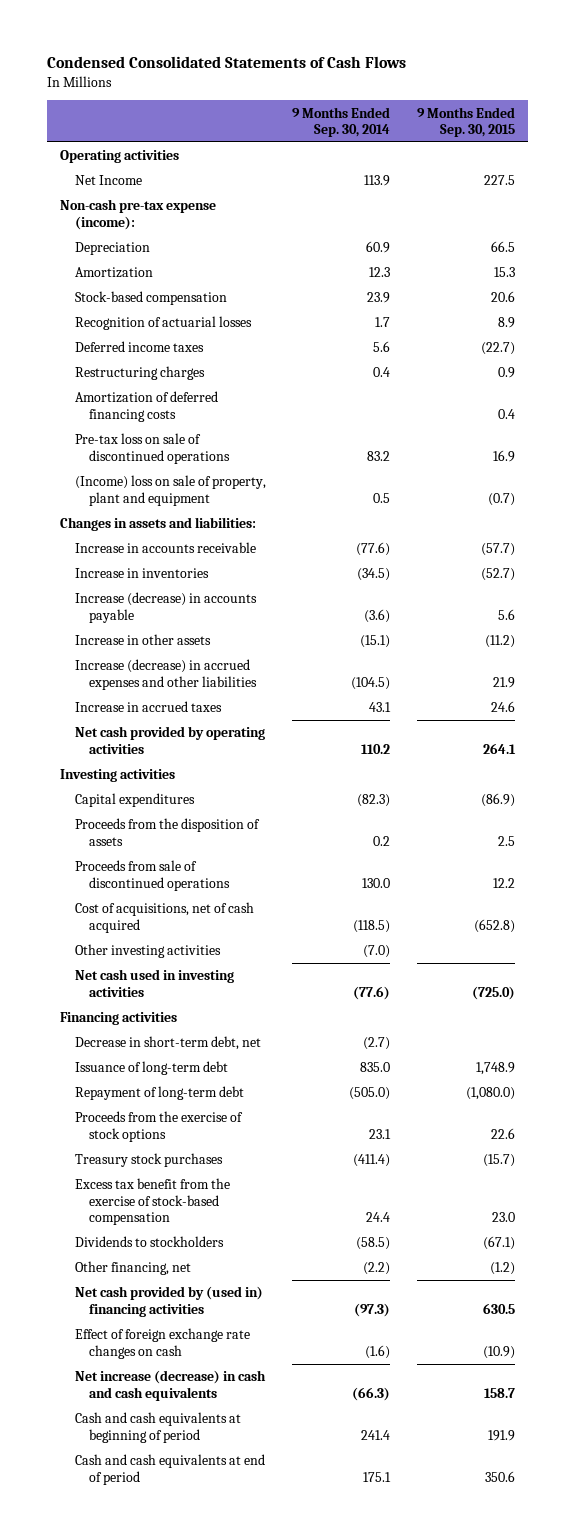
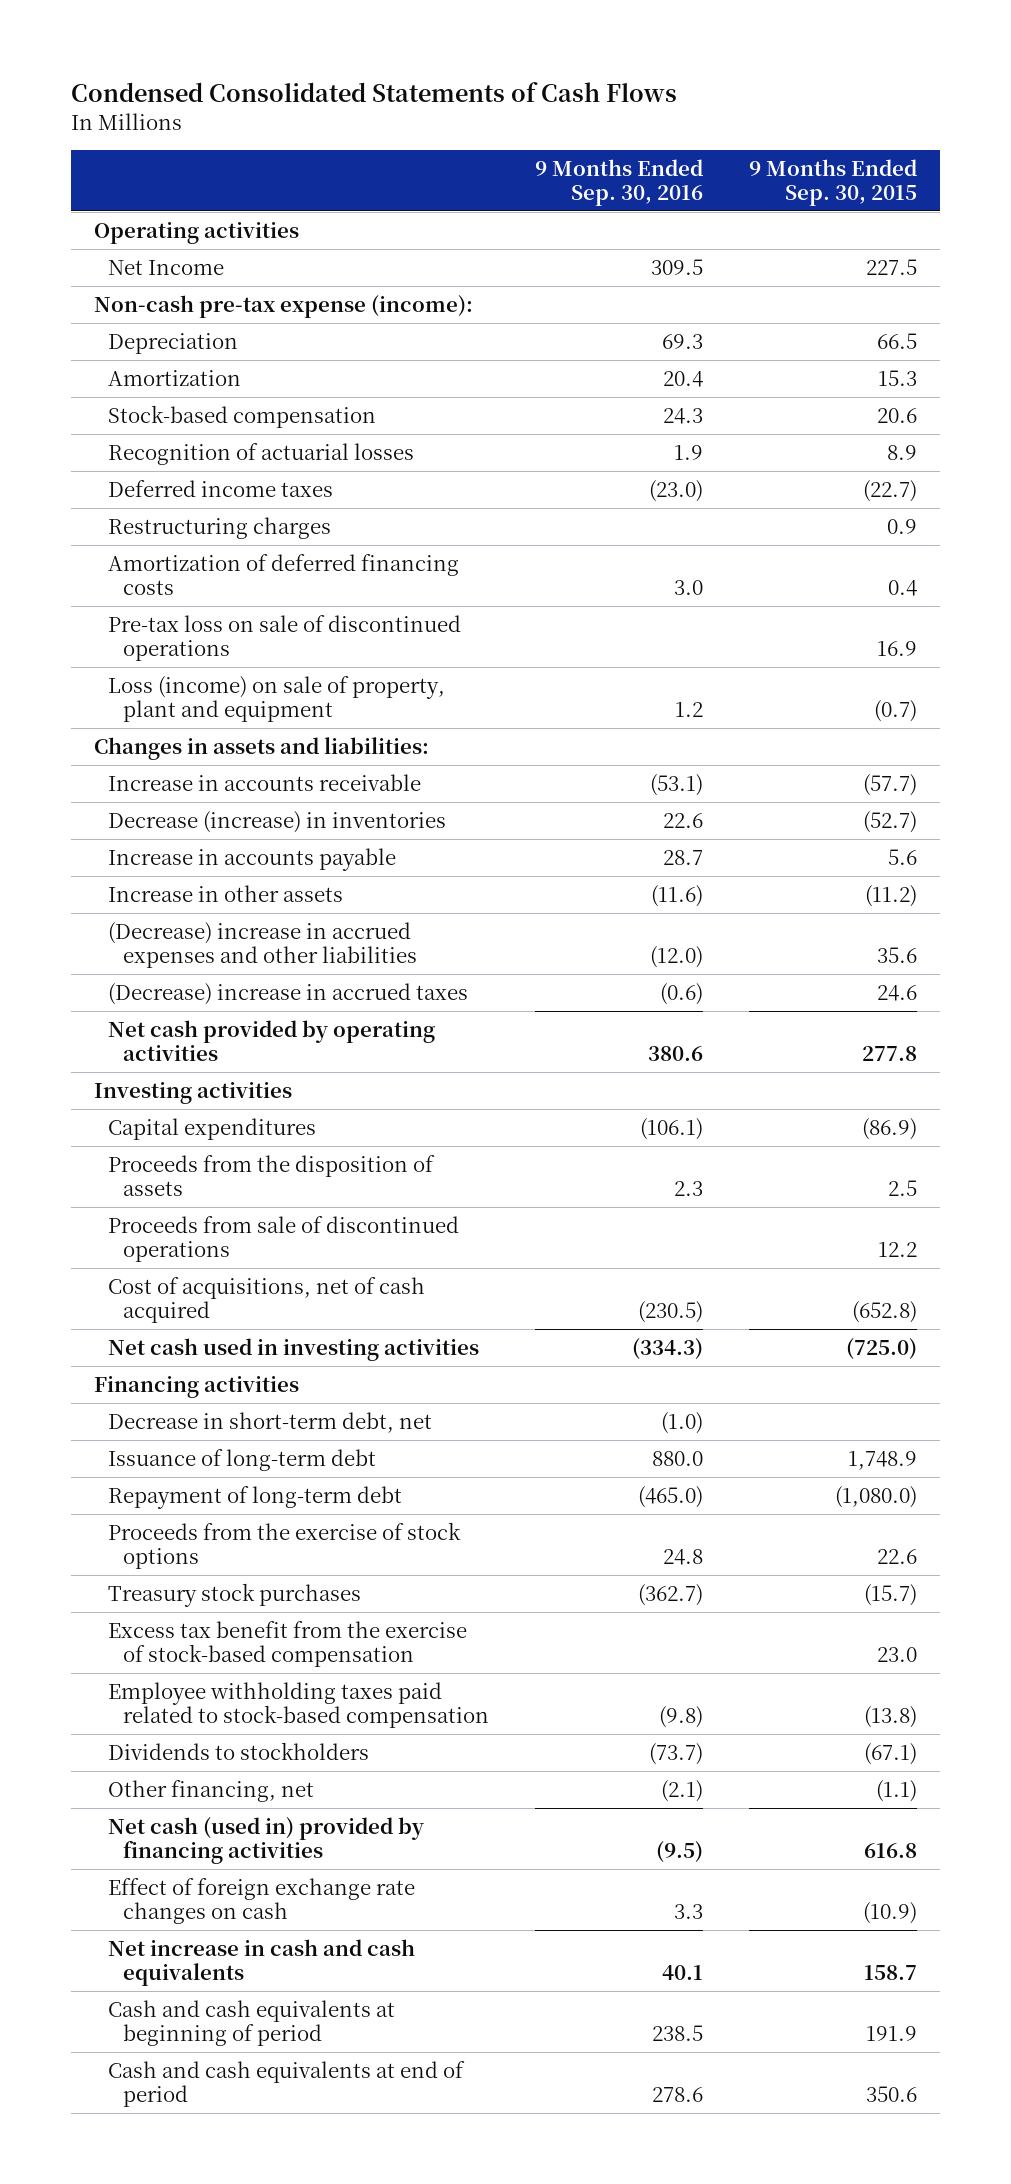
[292,106,391,137] 9 Months Ended Sep. 30, 2014 -> none
none -> [535,158,704,207] 9 Months Ended Sep. 30, 2016
[74,475,266,506] (Income) loss on sale of property, plant and equipment -> [108,675,446,723] Loss (income) on sale of property, plant and equipment
[74,568,209,579] Increase in inventories -> [108,810,447,833] Decrease (increase) in inventories
[74,592,257,623] Increase (decrease) in accounts payable -> [108,847,397,871] Increase in accounts payable
[74,659,258,690] Increase (decrease) in accrued expenses and other liabilities -> [108,921,418,969] (Decrease) increase in accrued expenses and other liabilities
[492,676,515,688] 21.9 -> [877,947,918,964] 35.6
[74,701,222,713] Increase in accrued taxes -> [108,982,469,1005] (Decrease) increase in accrued taxes
[482,742,516,754] 264.1 -> [862,1046,918,1062] 277.8
[74,944,221,959] Other investing activities -> none
none -> [108,1681,490,1729] Employee withholding taxes paid related to stock-based compensation
[489,1262,515,1276] (1.2) -> [876,1779,918,1802] (1.1)
[74,1286,263,1317] Net cash provided by (used in) financing activities -> [108,1816,425,1865] Net cash (used in) provided by financing activities
[482,1302,515,1314] 630.5 -> [864,1843,918,1859] 616.8
[74,1370,266,1401] Net increase (decrease) in cash and cash equivalents -> [108,1938,416,1987] Net increase in cash and cash equivalents

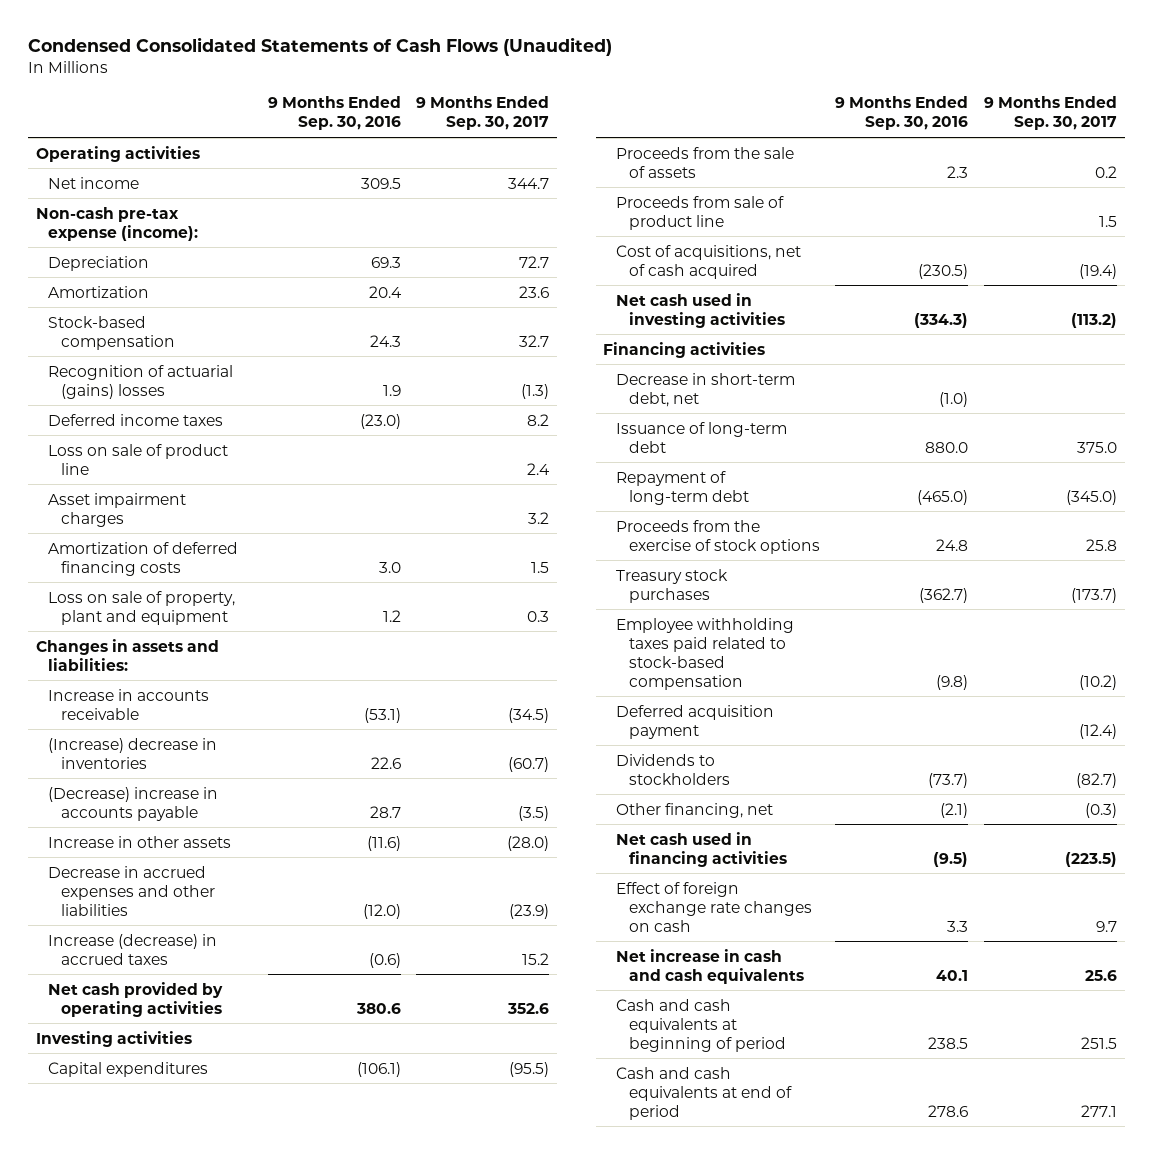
[70,82,677,103] Condensed Consolidated Statements of Cash Flows -> [27,36,612,56] Condensed Consolidated Statements of Cash Flows (Unaudited)
[749,158,918,207] 9 Months Ended Sep. 30, 2015 -> none
none -> [416,96,550,131] 9 Months Ended Sep. 30, 2017
[108,259,225,275] Net Income -> [48,176,140,189] Net income
[108,442,415,465] Recognition of actuarial losses -> [48,364,234,399] Recognition of actuarial (gains) losses
[108,516,332,539] Restructuring charges -> none
none -> [48,443,229,475] Loss on sale of product line
none -> [48,492,187,527] Asset impairment charges
[108,614,462,662] Pre-tax loss on sale of discontinued operations -> none
[108,675,446,723] Loss (income) on sale of property, plant and equipment -> [48,590,236,625] Loss on sale of property, plant and equipment
[108,810,447,833] Decrease (increase) in inventories -> [48,737,218,769] (Increase) decrease in inventories
[108,847,397,871] Increase in accounts payable -> [48,786,219,821] (Decrease) increase in accounts payable
[108,921,418,969] (Decrease) increase in accrued expenses and other liabilities -> [48,865,216,916] Decrease in accrued expenses and other liabilities
[108,982,469,1005] (Decrease) increase in accrued taxes -> [48,933,218,965] Increase (decrease) in accrued taxes
[108,1154,436,1197] Proceeds from the disposition of assets -> [616,146,795,178] Proceeds from the sale of assets
[108,1215,460,1263] Proceeds from sale of discontinued operations -> [616,195,785,230] Proceeds from sale of product line
[108,1620,468,1668] Excess tax benefit from the exercise of stock-based compensation -> none
none -> [616,704,775,739] Deferred acquisition payment
[108,1816,425,1865] Net cash (used in) provided by financing activities -> [616,831,787,867] Net cash used in financing activities

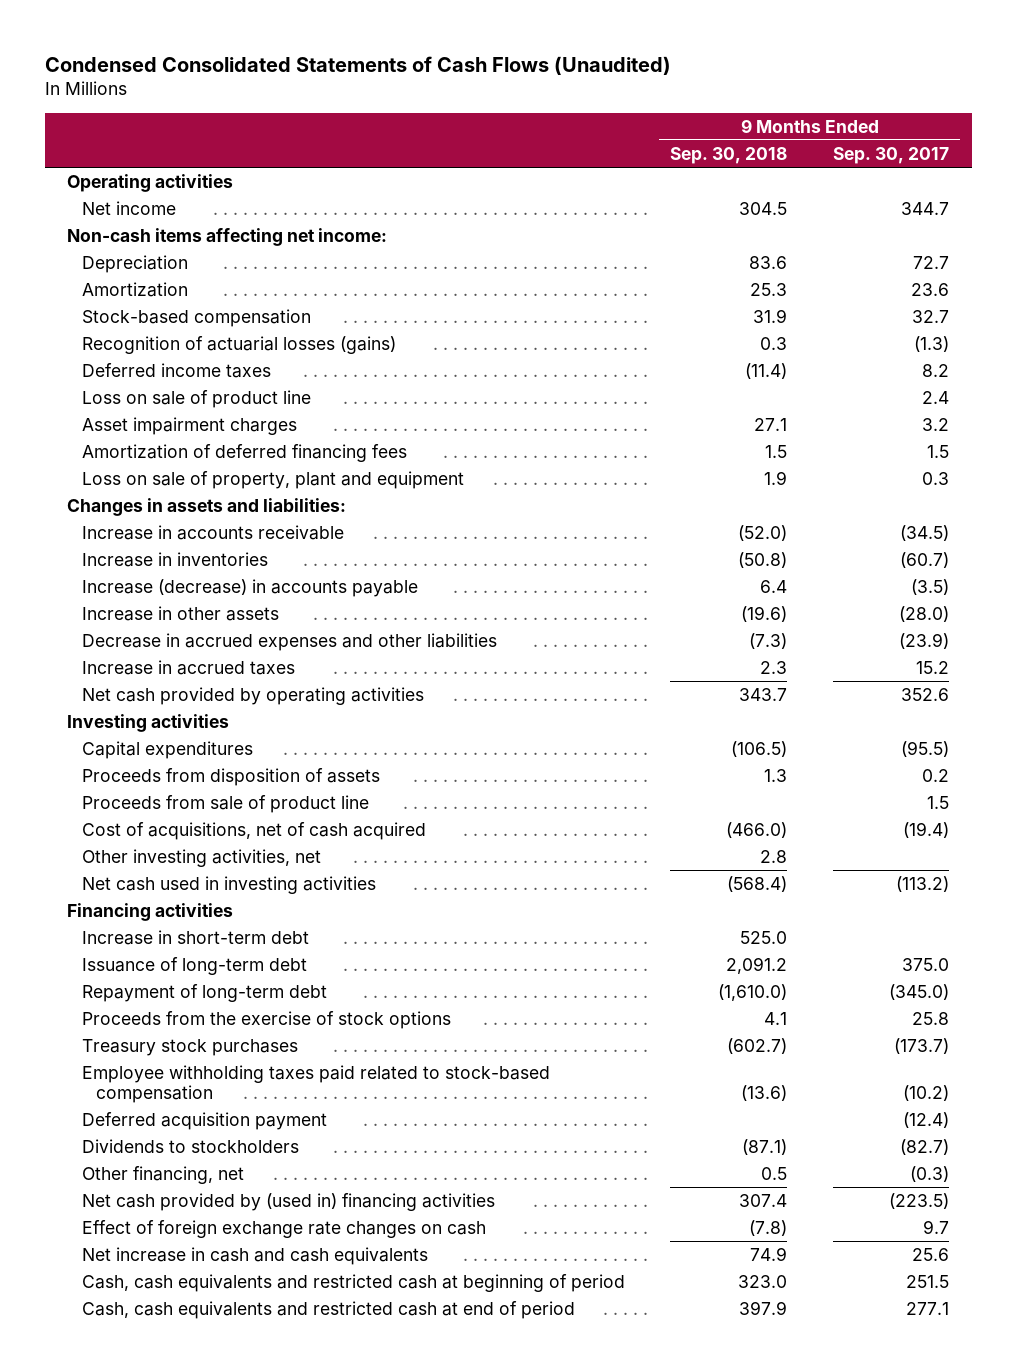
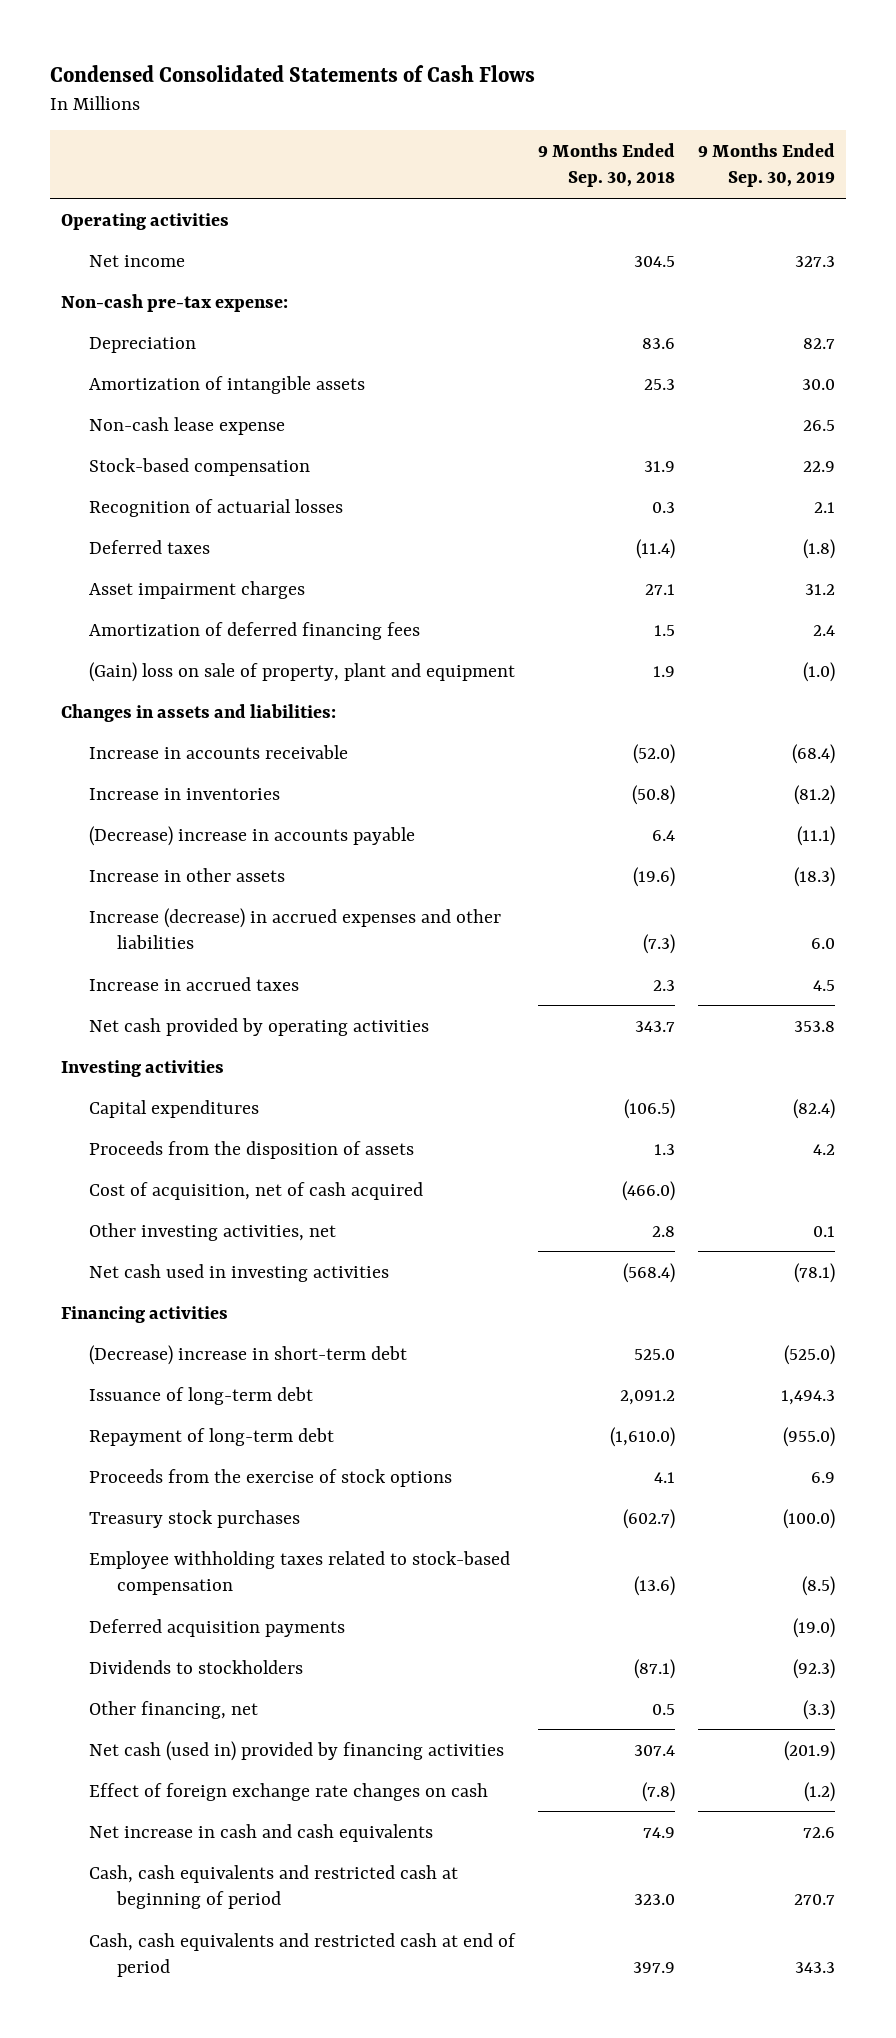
[44,55,671,75] Condensed Consolidated Statements of Cash Flows (Unaudited) -> [49,64,535,82] Condensed Consolidated Statements of Cash Flows
[832,146,949,164] Sep. 30, 2017 -> none
none -> [697,142,835,188] 9 Months Ended Sep. 30, 2019
[67,227,388,246] Non-cash items affecting net income: -> [61,293,289,312] Non-cash pre-tax expense:
[81,281,188,297] Amortization -> [89,375,366,394] Amortization of intangible assets
none -> [89,416,286,435] Non-cash lease expense
[81,389,311,408] Loss on sale of product line -> none
[81,335,396,354] Recognition of actuarial losses (gains) -> [89,498,344,517] Recognition of actuarial losses
[81,362,271,378] Deferred income taxes -> [89,539,211,554] Deferred taxes
[81,470,464,489] Loss on sale of property, plant and equipment -> [89,661,516,682] (Gain) loss on sale of property, plant and equipment
[81,578,418,597] Increase (decrease) in accounts payable -> [89,825,416,846] (Decrease) increase in accounts payable
[81,632,497,651] Decrease in accrued expenses and other liabilities -> [89,907,502,950] Increase (decrease) in accrued expenses and other liabilities
[81,794,369,813] Proceeds from sale of product line -> none
[81,767,380,786] Proceeds from disposition of assets -> [89,1140,415,1159] Proceeds from the disposition of assets
[81,821,426,840] Cost of acquisitions, net of cash acquired -> [89,1181,424,1200] Cost of acquisition, net of cash acquired
[81,929,309,945] Increase in short-term debt -> [89,1344,408,1365] (Decrease) increase in short-term debt
[81,1064,550,1104] Employee withholding taxes paid related to stock-based compensation -> [89,1550,511,1596] Employee withholding taxes related to stock-based compensation
[81,1111,327,1130] Deferred acquisition payment -> [89,1618,346,1637] Deferred acquisition payments
[81,1192,495,1211] Net cash provided by (used in) financing activities -> [89,1740,505,1761] Net cash (used in) provided by financing activities

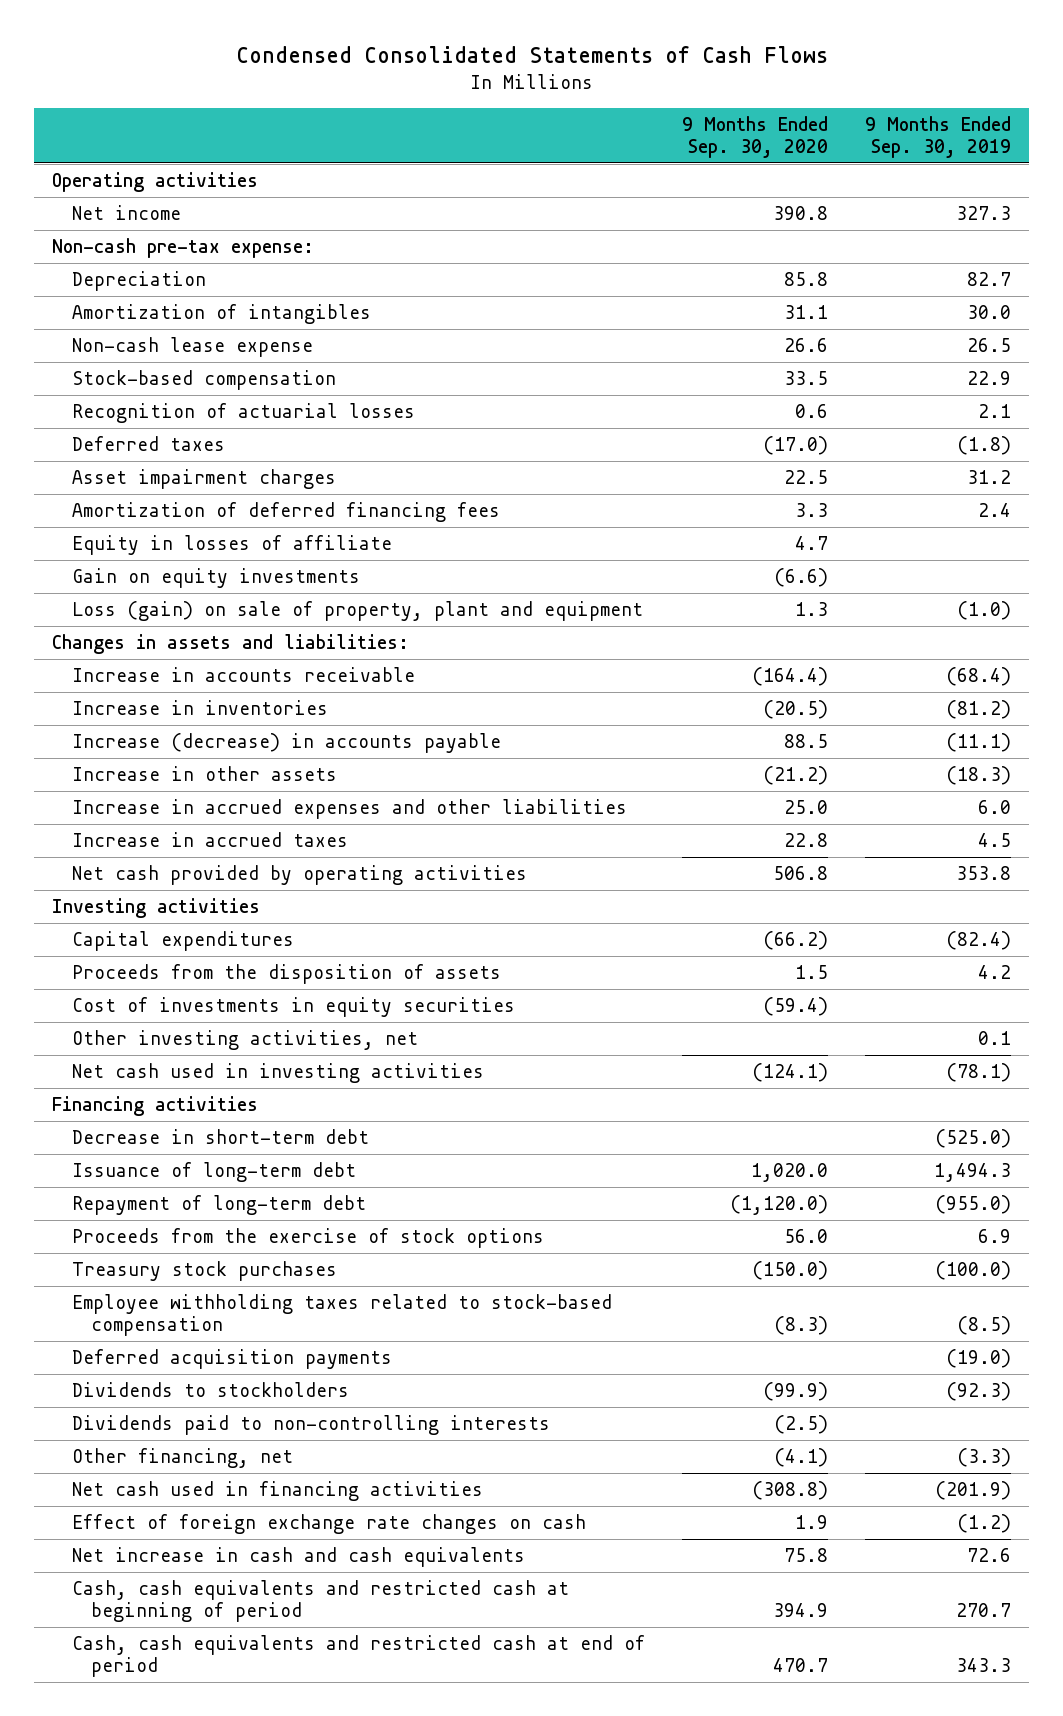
[537,142,675,188] 9 Months Ended Sep. 30, 2018 -> none
none -> [681,116,828,158] 9 Months Ended Sep. 30, 2020
[89,375,366,394] Amortization of intangible assets -> [71,303,371,324] Amortization of intangibles
none -> [71,534,392,555] Equity in losses of affiliate
none -> [71,567,360,588] Gain on equity investments
[89,661,516,682] (Gain) loss on sale of property, plant and equipment -> [71,600,643,621] Loss (gain) on sale of property, plant and equipment
[89,825,416,846] (Decrease) increase in accounts payable -> [71,732,501,753] Increase (decrease) in accounts payable
[89,907,502,950] Increase (decrease) in accrued expenses and other liabilities -> [71,798,627,819] Increase in accrued expenses and other liabilities
[89,1181,424,1200] Cost of acquisition, net of cash acquired -> none
none -> [71,996,515,1017] Cost of investments in equity securities
[89,1344,408,1365] (Decrease) increase in short-term debt -> [71,1128,369,1144] Decrease in short-term debt
none -> [71,1414,550,1435] Dividends paid to non-controlling interests
[89,1740,505,1761] Net cash (used in) provided by financing activities -> [71,1480,483,1501] Net cash used in financing activities

